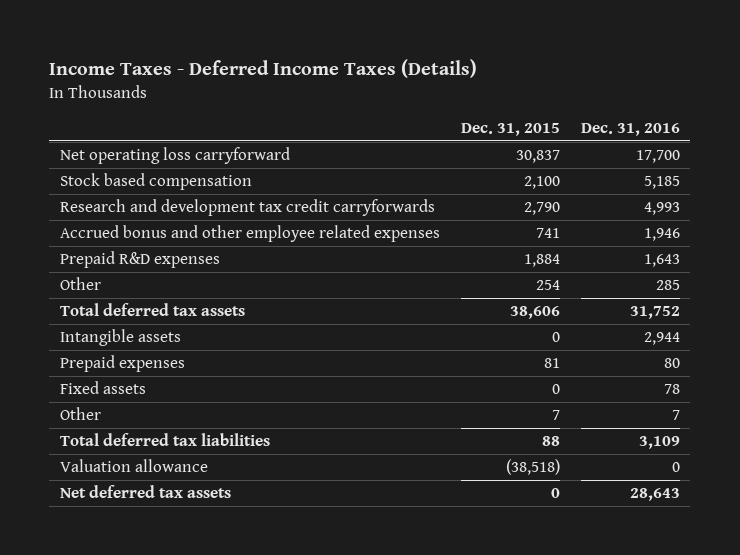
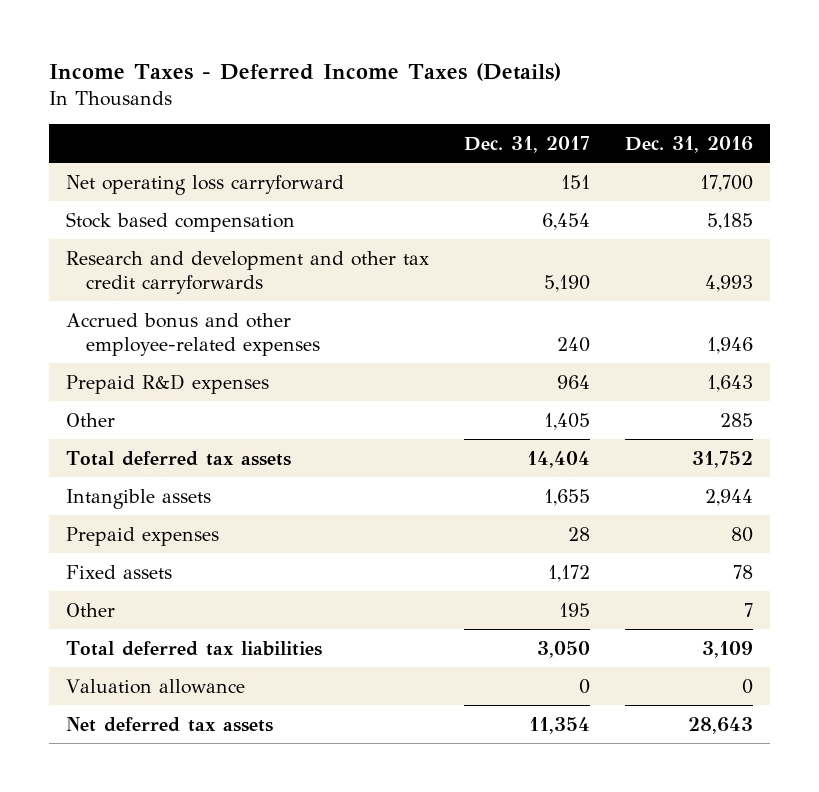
[460,122,560,136] Dec. 31, 2015 -> none
none -> [464,135,591,153] Dec. 31, 2017
[59,199,435,217] Research and development tax credit carryforwards -> [66,250,430,294] Research and development and other tax credit carryforwards
[59,225,440,243] Accrued bonus and other employee related expenses -> [66,312,321,356] Accrued bonus and other employee-related expenses

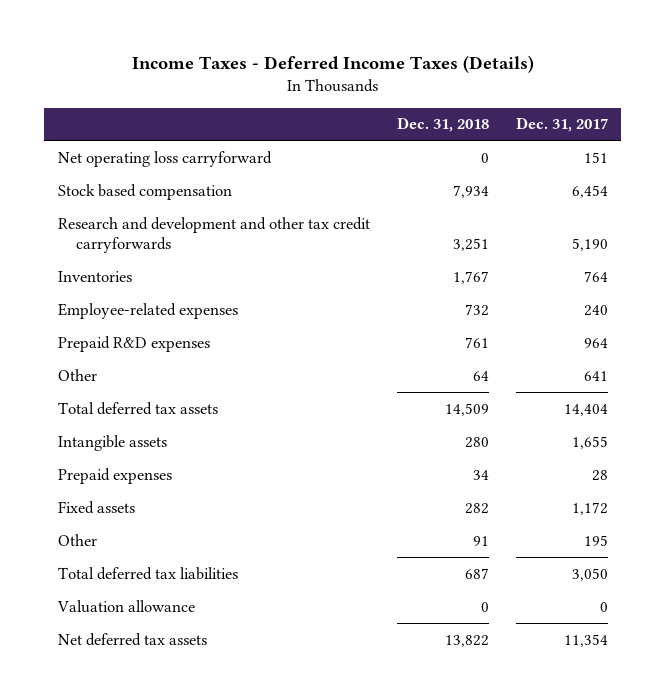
[625,135,754,153] Dec. 31, 2016 -> none
none -> [396,117,489,133] Dec. 31, 2018
[66,312,321,356] Accrued bonus and other employee-related expenses -> none
none -> [57,270,132,282] Inventories
none -> [57,302,238,319] Employee-related expenses
[544,412,591,430] 1,405 -> [583,370,608,381] 641

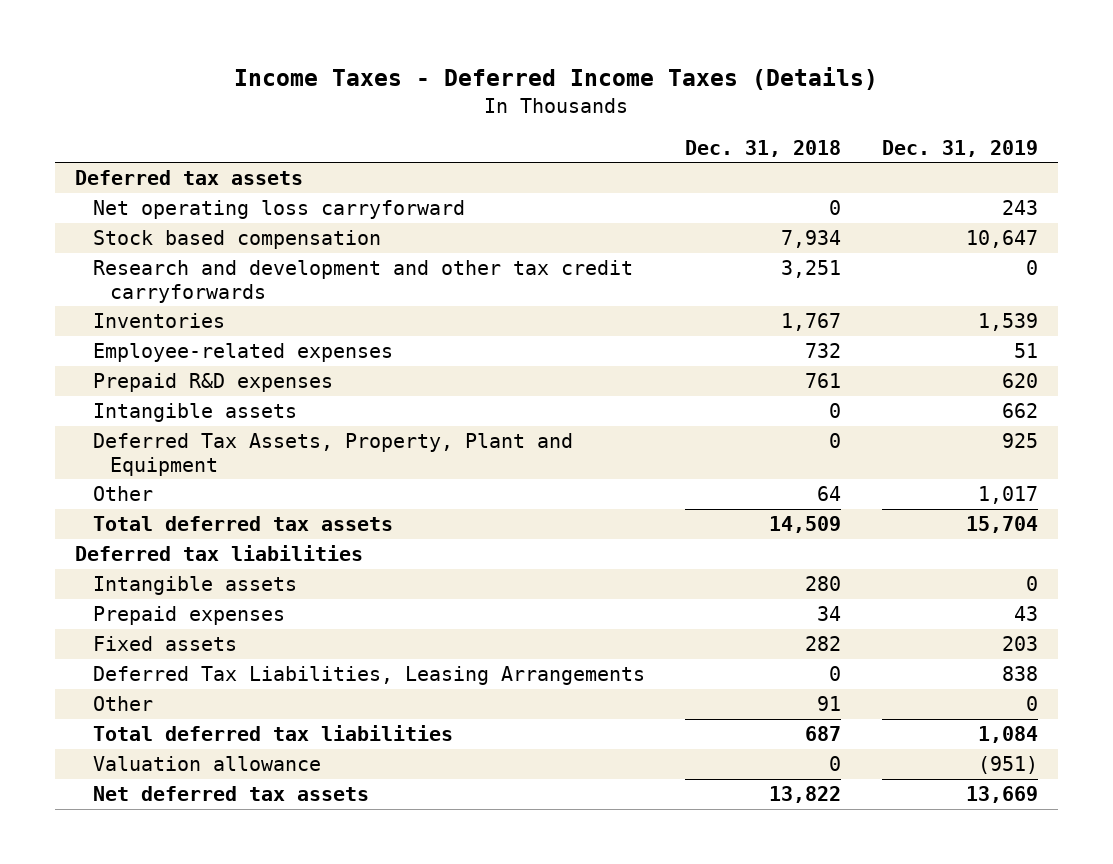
[515,117,608,133] Dec. 31, 2017 -> none
none -> [881,139,1038,157] Dec. 31, 2019
none -> [75,170,304,186] Deferred tax assets
none -> [92,403,297,423] Intangible assets
none -> [92,433,573,476] Deferred Tax Assets, Property, Plant and Equipment
none -> [75,545,364,562] Deferred tax liabilities
none -> [92,666,645,686] Deferred Tax Liabilities, Leasing Arrangements

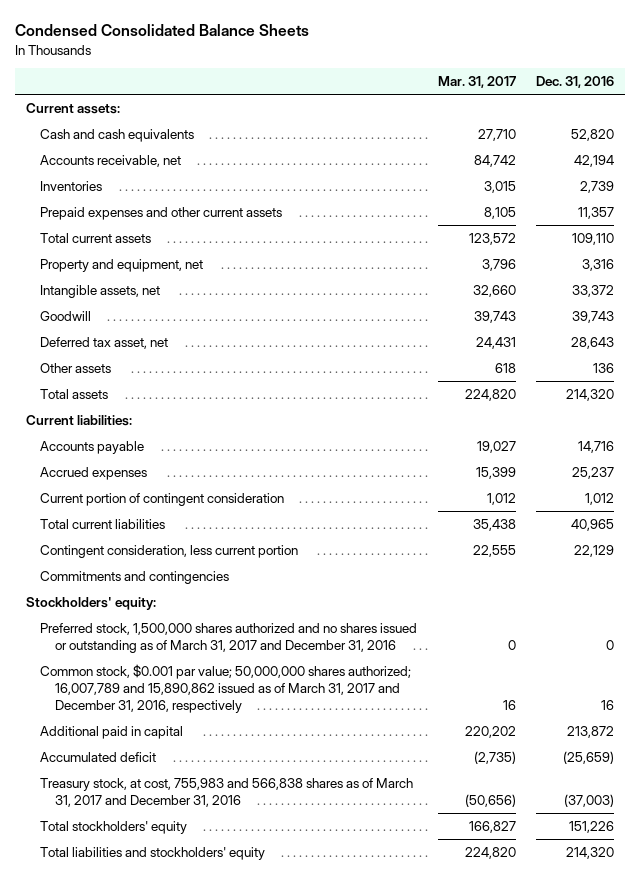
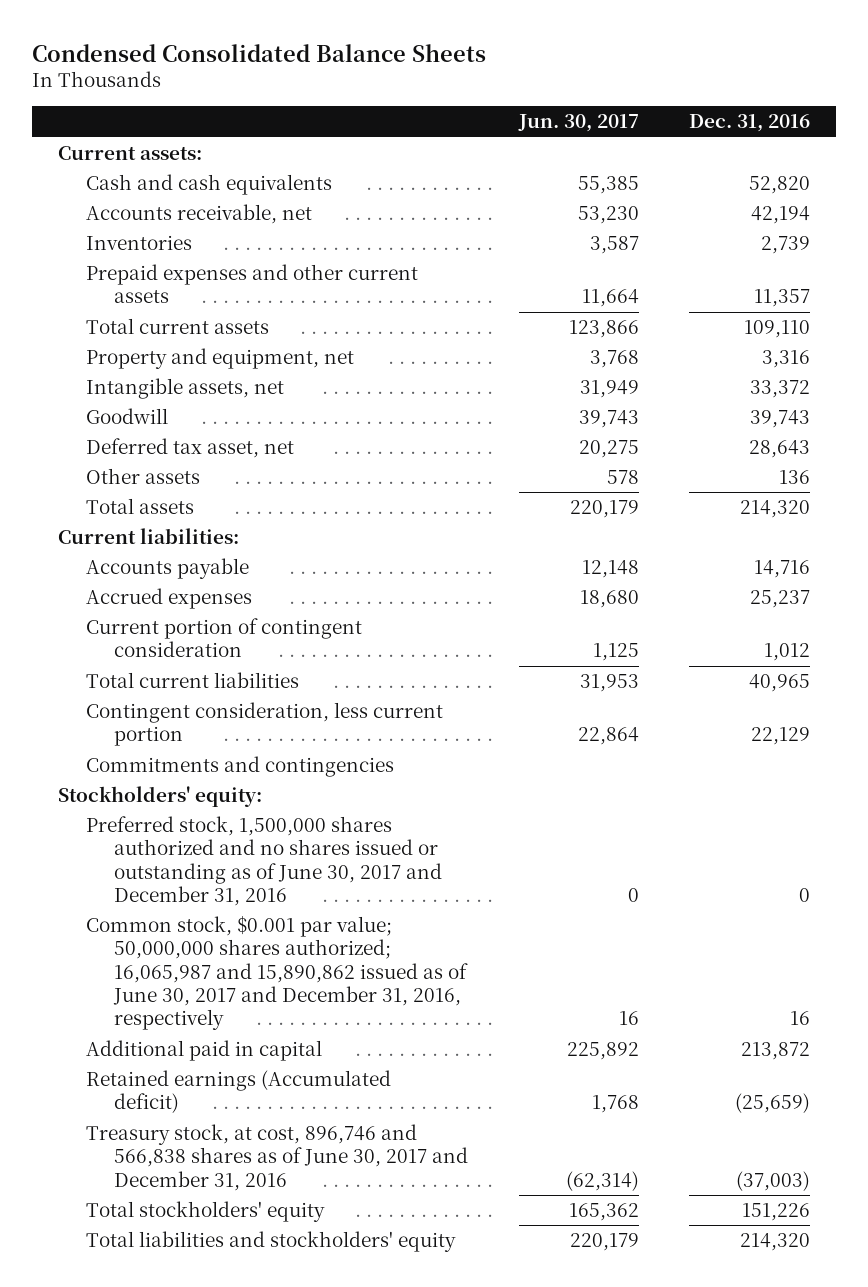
[437,76,516,89] Mar. 31, 2017 -> none
none -> [517,114,639,133] Jun. 30, 2017
[40,623,418,653] Preferred stock, 1,500,000 shares authorized and no shares issued or outstanding as of March 31, 2017 and December 31, 2016 -> [85,816,442,907] Preferred stock, 1,500,000 shares authorized and no shares issued or outstanding as of June 30, 2017 and December 31, 2016
[40,664,412,713] Common stock, $0.001 par value; 50,000,000 shares authorized; 16,007,789 and 15,890,862 issued as of March 31, 2017 and December 31, 2016, respectively -> [85,916,468,1031] Common stock, $0.001 par value; 50,000,000 shares authorized; 16,065,987 and 15,890,862 issued as of June 30, 2017 and December 31, 2016, respectively
[40,752,157,763] Accumulated deficit -> [85,1070,391,1114] Retained earnings (Accumulated deficit)
[40,778,414,807] Treasury stock, at cost, 755,983 and 566,838 shares as of March 31, 2017 and December 31, 2016 -> [85,1124,468,1191] Treasury stock, at cost, 896,746 and 566,838 shares as of June 30, 2017 and December 31, 2016

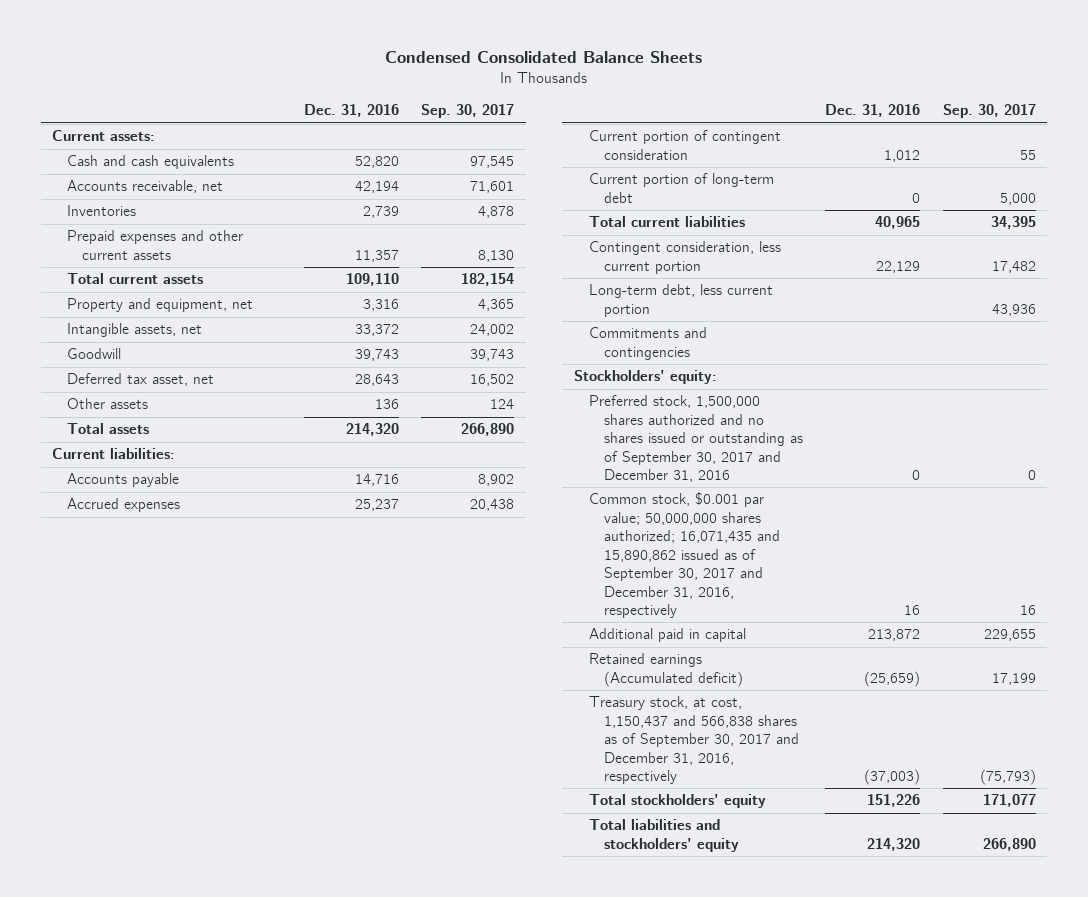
[517,114,639,133] Jun. 30, 2017 -> none
none -> [421,104,515,119] Sep. 30, 2017
none -> [588,173,774,203] Current portion of long-term debt
none -> [588,284,773,317] Long-term debt, less current portion
[85,816,442,907] Preferred stock, 1,500,000 shares authorized and no shares issued or outstanding as of June 30, 2017 and December 31, 2016 -> [588,395,803,483] Preferred stock, 1,500,000 shares authorized and no shares issued or outstanding as of September 30, 2017 and December 31, 2016
[85,916,468,1031] Common stock, $0.001 par value; 50,000,000 shares authorized; 16,065,987 and 15,890,862 issued as of June 30, 2017 and December 31, 2016, respectively -> [588,492,780,619] Common stock, $0.001 par value; 50,000,000 shares authorized; 16,071,435 and 15,890,862 issued as of September 30, 2017 and December 31, 2016, respectively
[85,1124,468,1191] Treasury stock, at cost, 896,746 and 566,838 shares as of June 30, 2017 and December 31, 2016 -> [588,696,799,785] Treasury stock, at cost, 1,150,437 and 566,838 shares as of September 30, 2017 and December 31, 2016, respectively

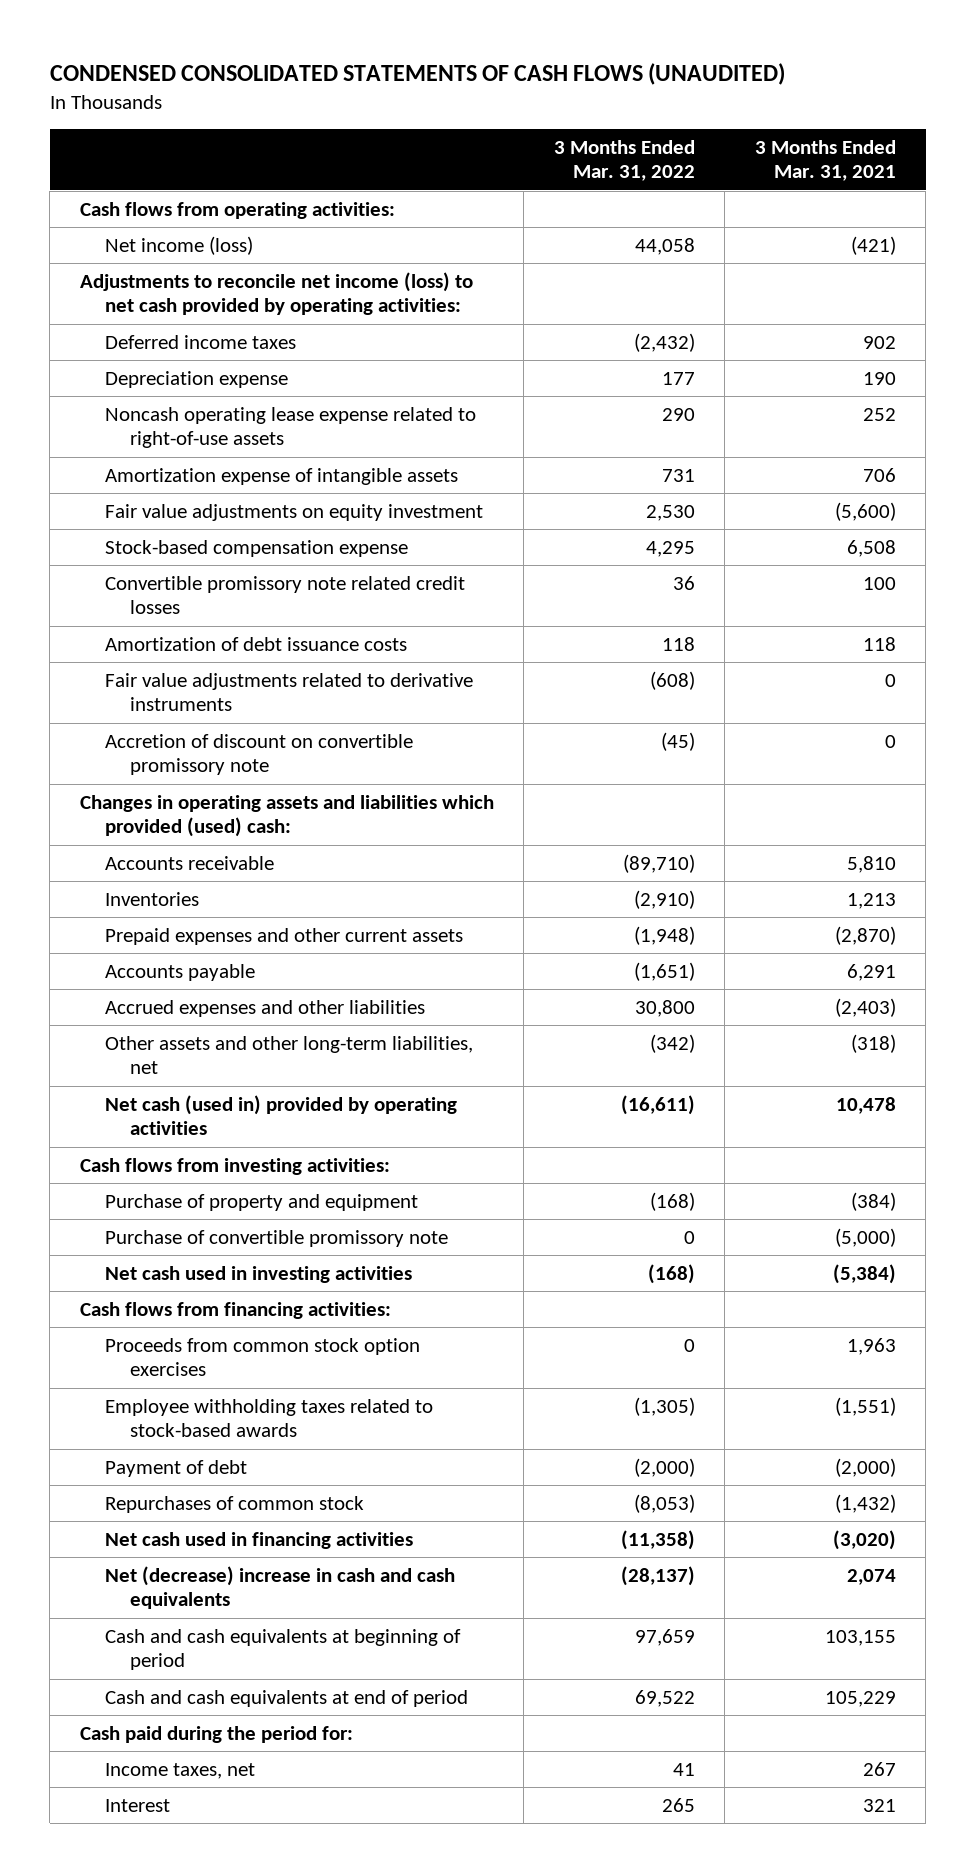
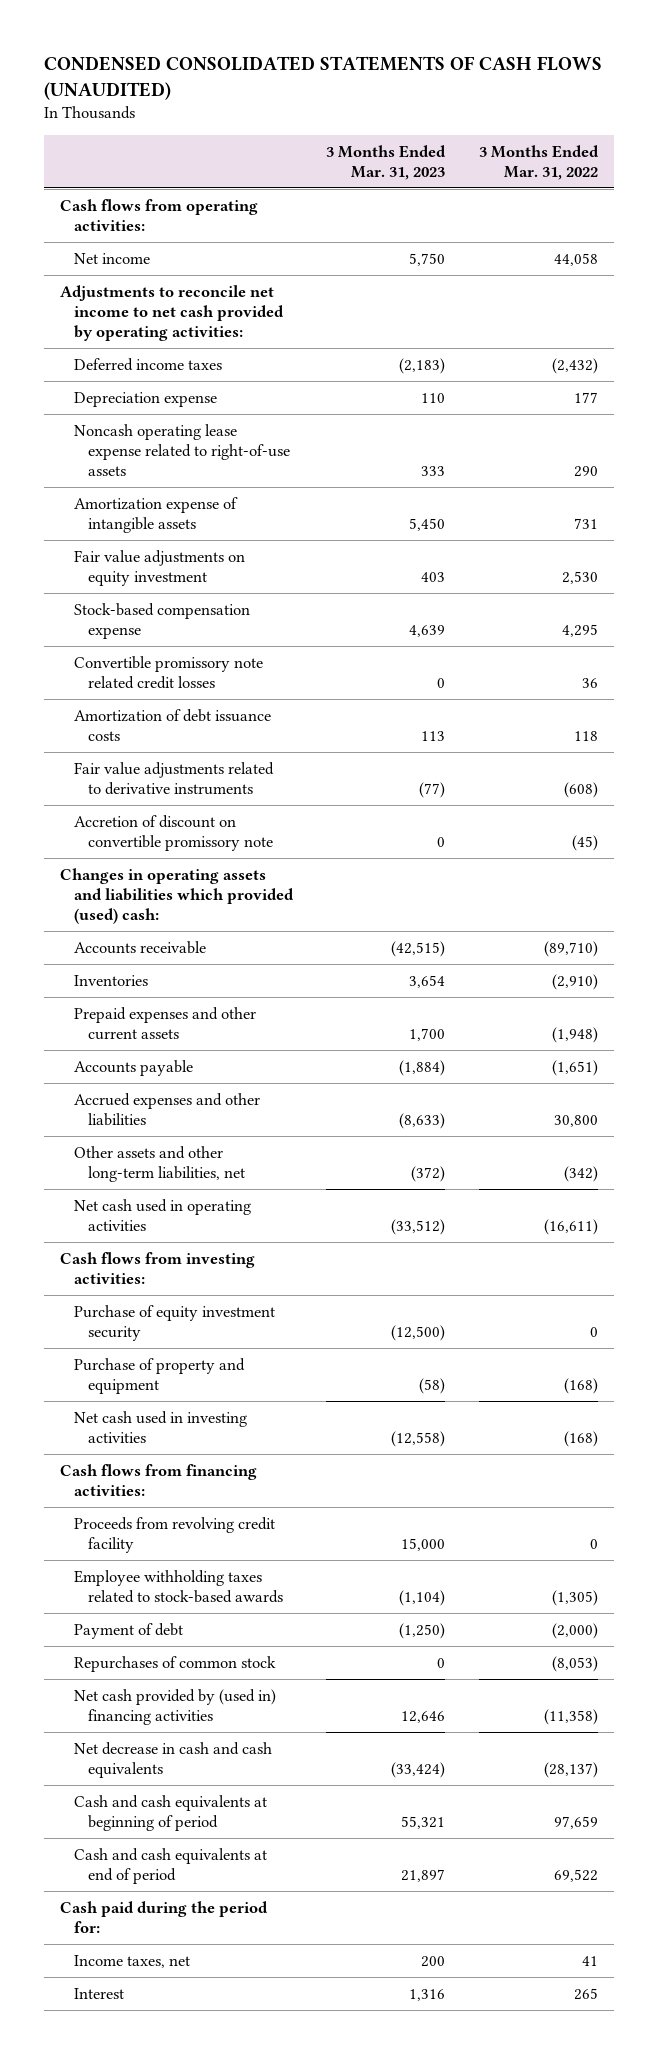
[754,139,896,182] 3 Months Ended Mar. 31, 2021 -> none
none -> [326,144,447,180] 3 Months Ended Mar. 31, 2023
[105,235,254,255] Net income (loss) -> [74,252,151,264] Net income
[79,271,473,316] Adjustments to reconcile net income (loss) to net cash provided by operating activities: -> [60,284,285,342] Adjustments to reconcile net income to net cash provided by operating activities:
[105,1094,458,1136] Net cash (used in) provided by operating activities -> [74,1198,252,1231] Net cash used in operating activities
none -> [74,1304,276,1341] Purchase of equity investment security
[105,1229,449,1247] Purchase of convertible promissory note -> none
[105,1337,421,1377] Proceeds from common stock option exercises -> none
none -> [74,1516,276,1553] Proceeds from revolving credit facility
[105,1531,414,1549] Net cash used in financing activities -> [74,1688,277,1725] Net cash provided by (used in) financing activities
[105,1565,456,1610] Net (decrease) increase in cash and cash equivalents -> [74,1741,273,1778] Net decrease in cash and cash equivalents

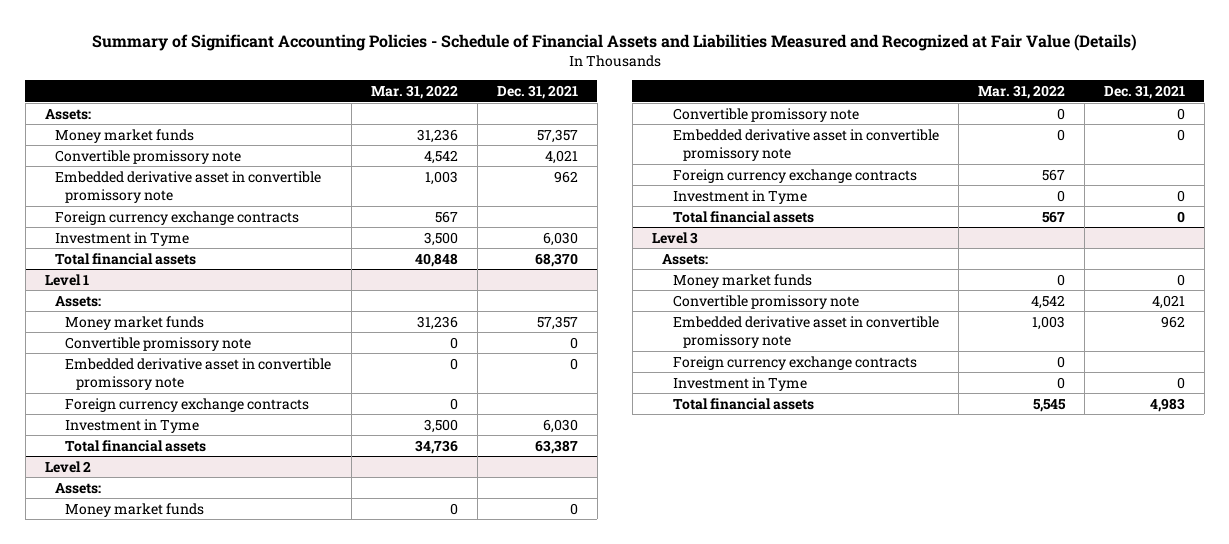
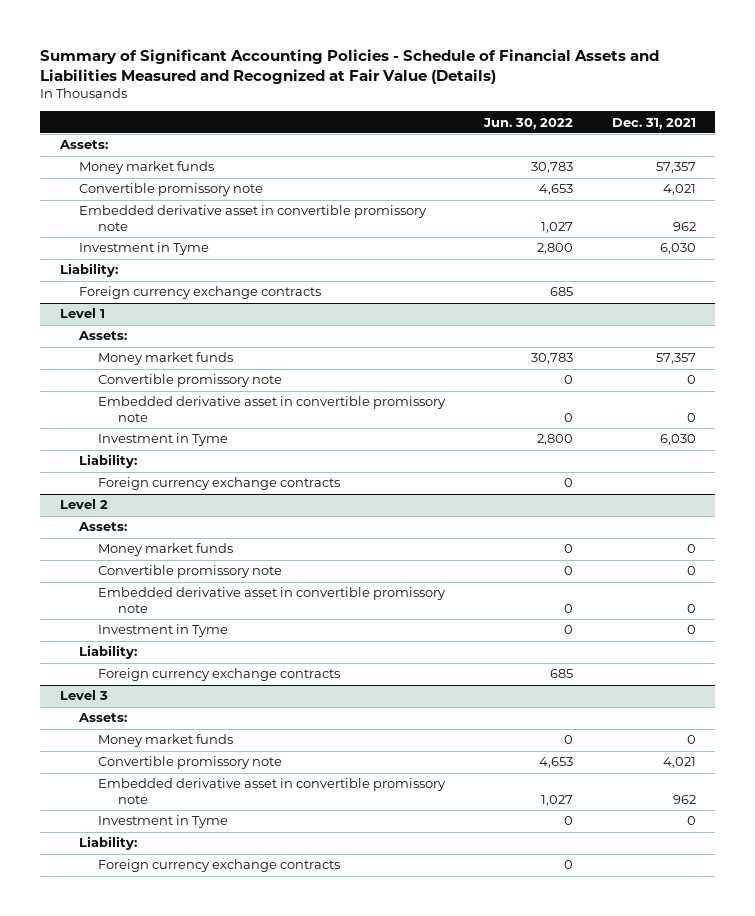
[370,85,458,100] Mar. 31, 2022 -> none
none -> [482,117,573,129] Jun. 30, 2022
[55,252,197,265] Total financial assets -> none
none -> [59,263,118,278] Liability:
[55,210,300,225] Foreign currency exchange contracts -> [79,286,322,300] Foreign currency exchange contracts
[65,439,207,452] Total financial assets -> none
none -> [79,454,138,469] Liability:
[65,397,310,412] Foreign currency exchange contracts -> [98,477,341,491] Foreign currency exchange contracts
[672,210,814,223] Total financial assets -> none
none -> [79,645,138,660] Liability:
[672,168,917,183] Foreign currency exchange contracts -> [98,668,341,682] Foreign currency exchange contracts
[672,397,814,410] Total financial assets -> none
none -> [79,836,138,851] Liability:
[672,355,917,370] Foreign currency exchange contracts -> [98,859,341,873] Foreign currency exchange contracts

